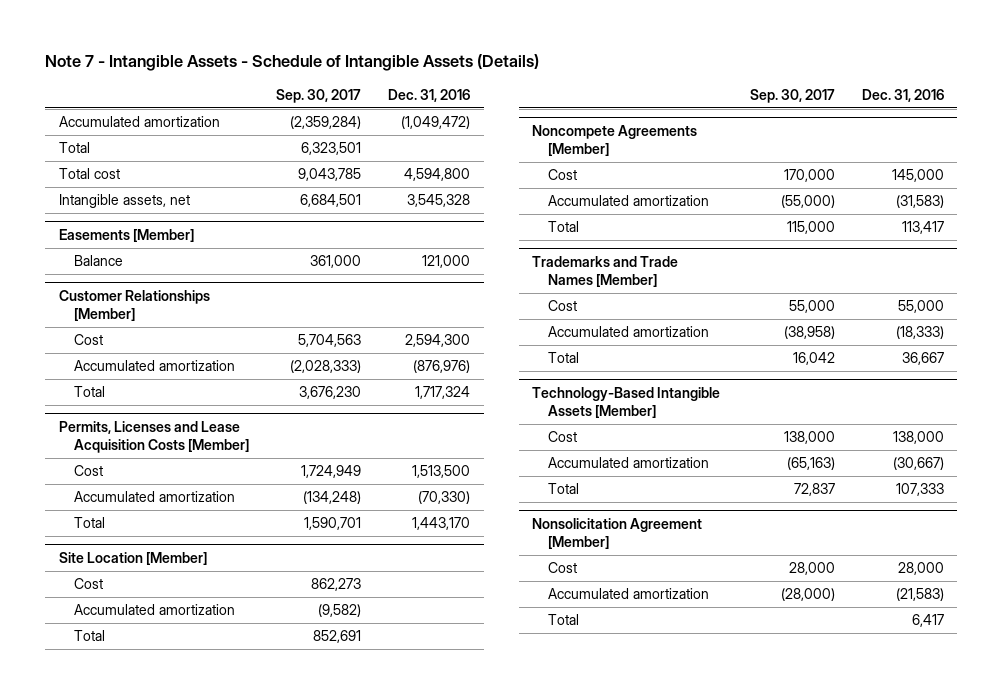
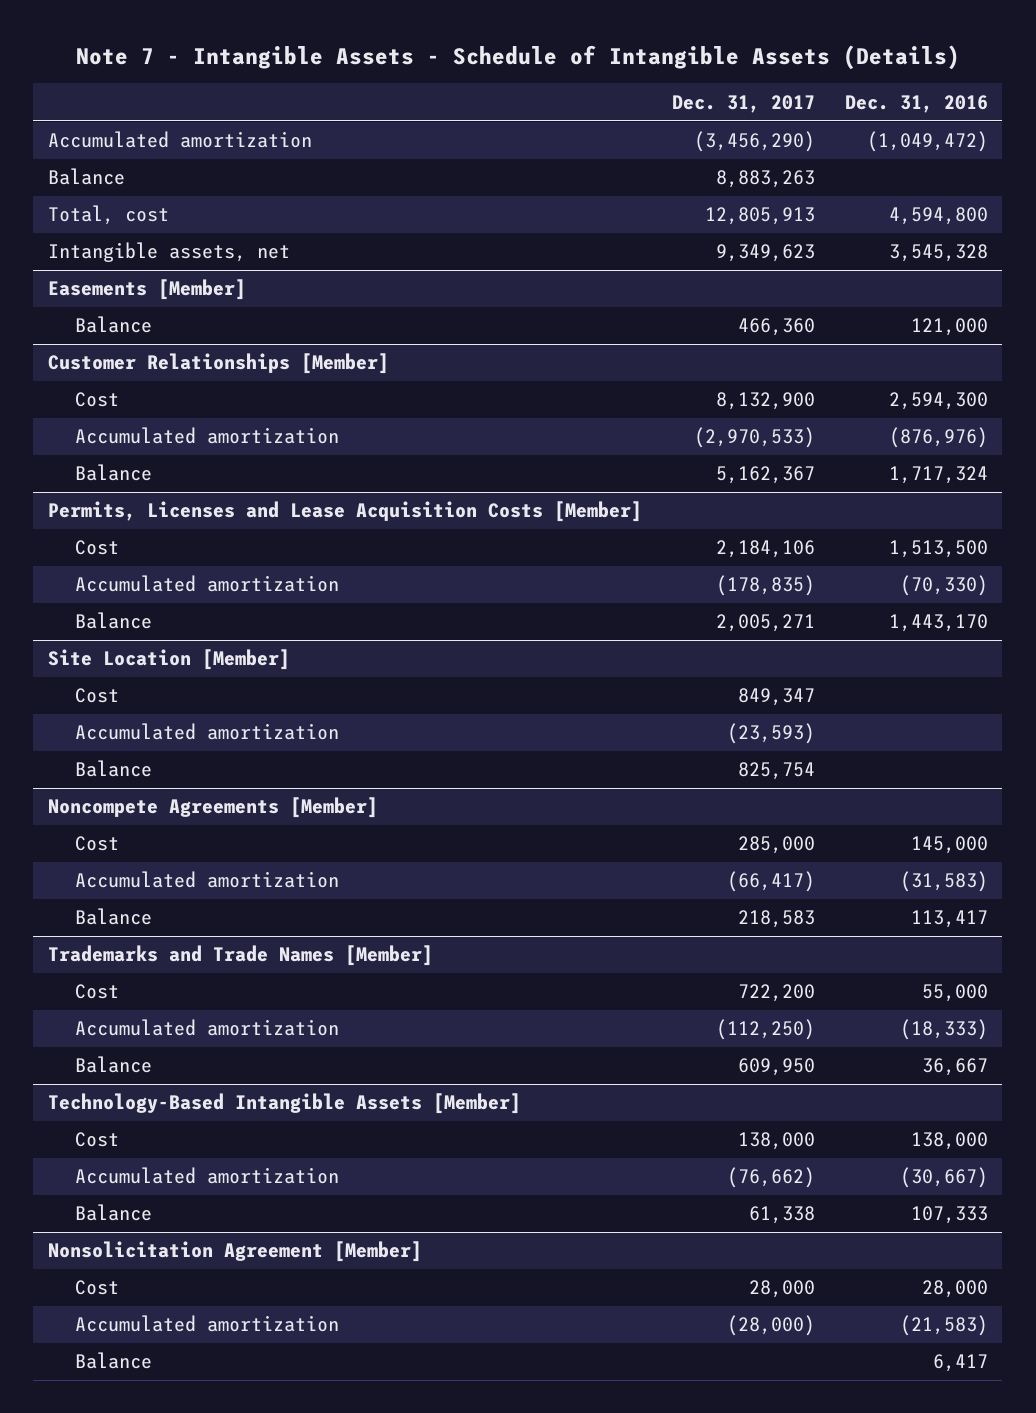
[275,88,361,103] Sep. 30, 2017 -> none
none -> [671,94,815,113] Dec. 31, 2017
[58,142,90,154] Total -> [48,168,126,186] Balance
[58,168,120,180] Total cost -> [48,205,170,226] Total, cost
[73,386,105,398] Total -> [74,464,152,482] Balance
[73,517,105,529] Total -> [74,612,152,630] Balance
[73,630,105,642] Total -> [74,760,152,778] Balance
[547,221,579,233] Total -> [74,908,152,926] Balance
[547,352,579,364] Total -> [74,1056,152,1074] Balance
[547,483,579,495] Total -> [74,1204,152,1222] Balance
[547,614,579,626] Total -> [74,1352,152,1370] Balance

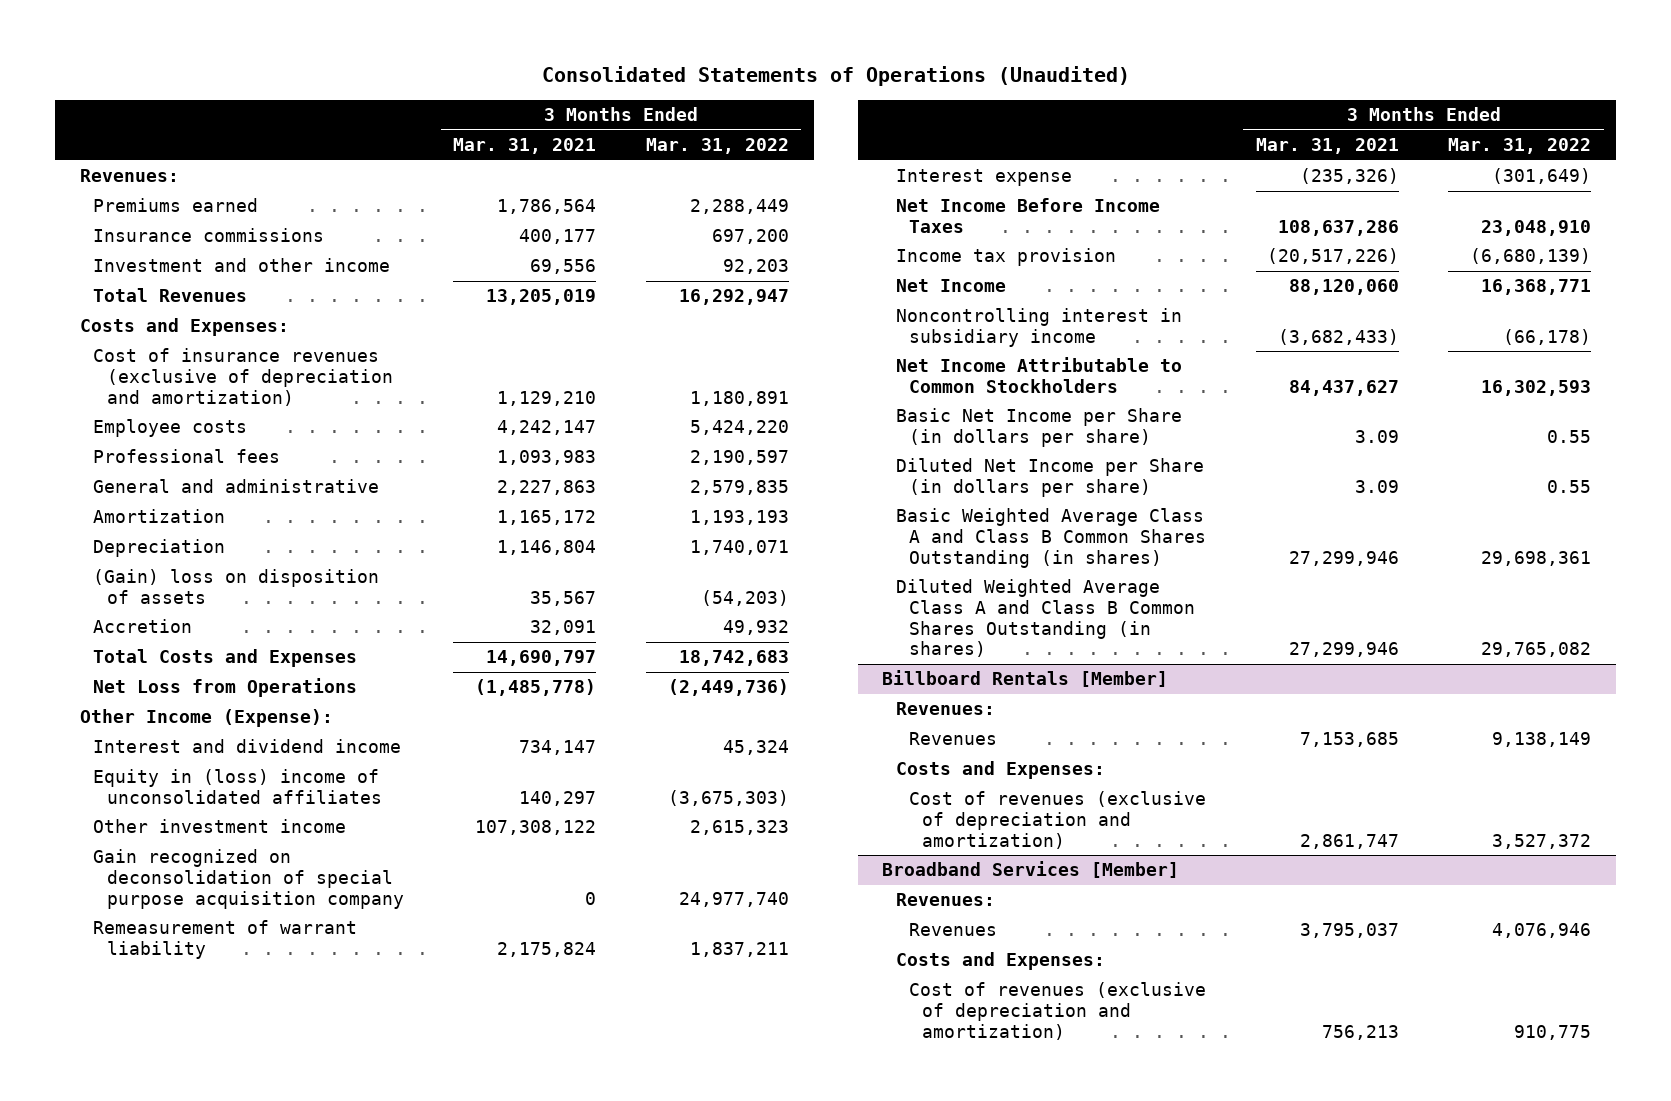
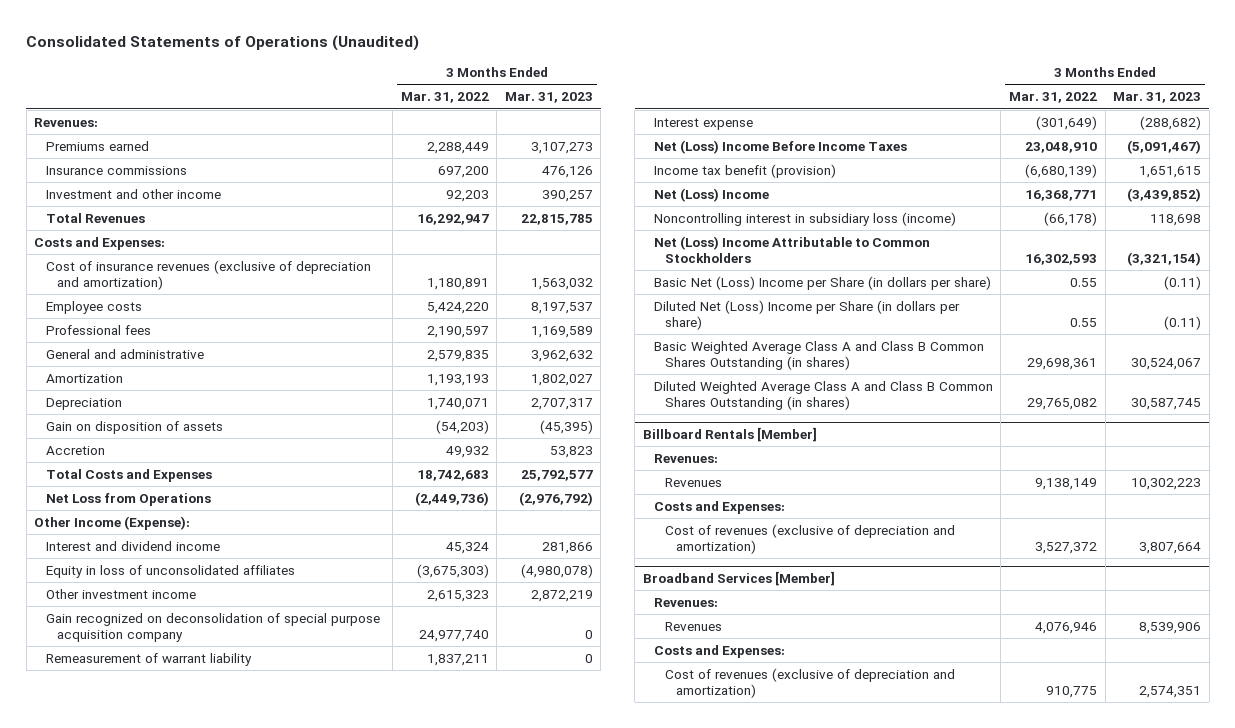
[453,138,597,155] Mar. 31, 2021 -> none
none -> [504,92,593,104] Mar. 31, 2023
[93,569,380,604] (Gain) loss on disposition of assets -> [45,420,223,434] Gain on disposition of assets
[93,769,382,804] Equity in (loss) income of unconsolidated affiliates -> [45,564,295,578] Equity in loss of unconsolidated affiliates
[895,198,1160,233] Net Income Before Income Taxes -> [653,139,907,154] Net (Loss) Income Before Income Taxes
[895,248,1116,267] Income tax provision -> [653,163,836,178] Income tax benefit (provision)
[895,279,1006,293] Net Income -> [653,187,769,202] Net (Loss) Income
[895,308,1182,347] Noncontrolling interest in subsidiary income -> [653,211,956,226] Noncontrolling interest in subsidiary loss (income)
[895,357,1182,393] Net Income Attributable to Common Stockholders -> [653,235,930,264] Net (Loss) Income Attributable to Common Stockholders
[895,408,1182,447] Basic Net Income per Share (in dollars per share) -> [653,275,991,290] Basic Net (Loss) Income per Share (in dollars per share)
[895,458,1204,497] Diluted Net Income per Share (in dollars per share) -> [653,299,960,331] Diluted Net (Loss) Income per Share (in dollars per share)

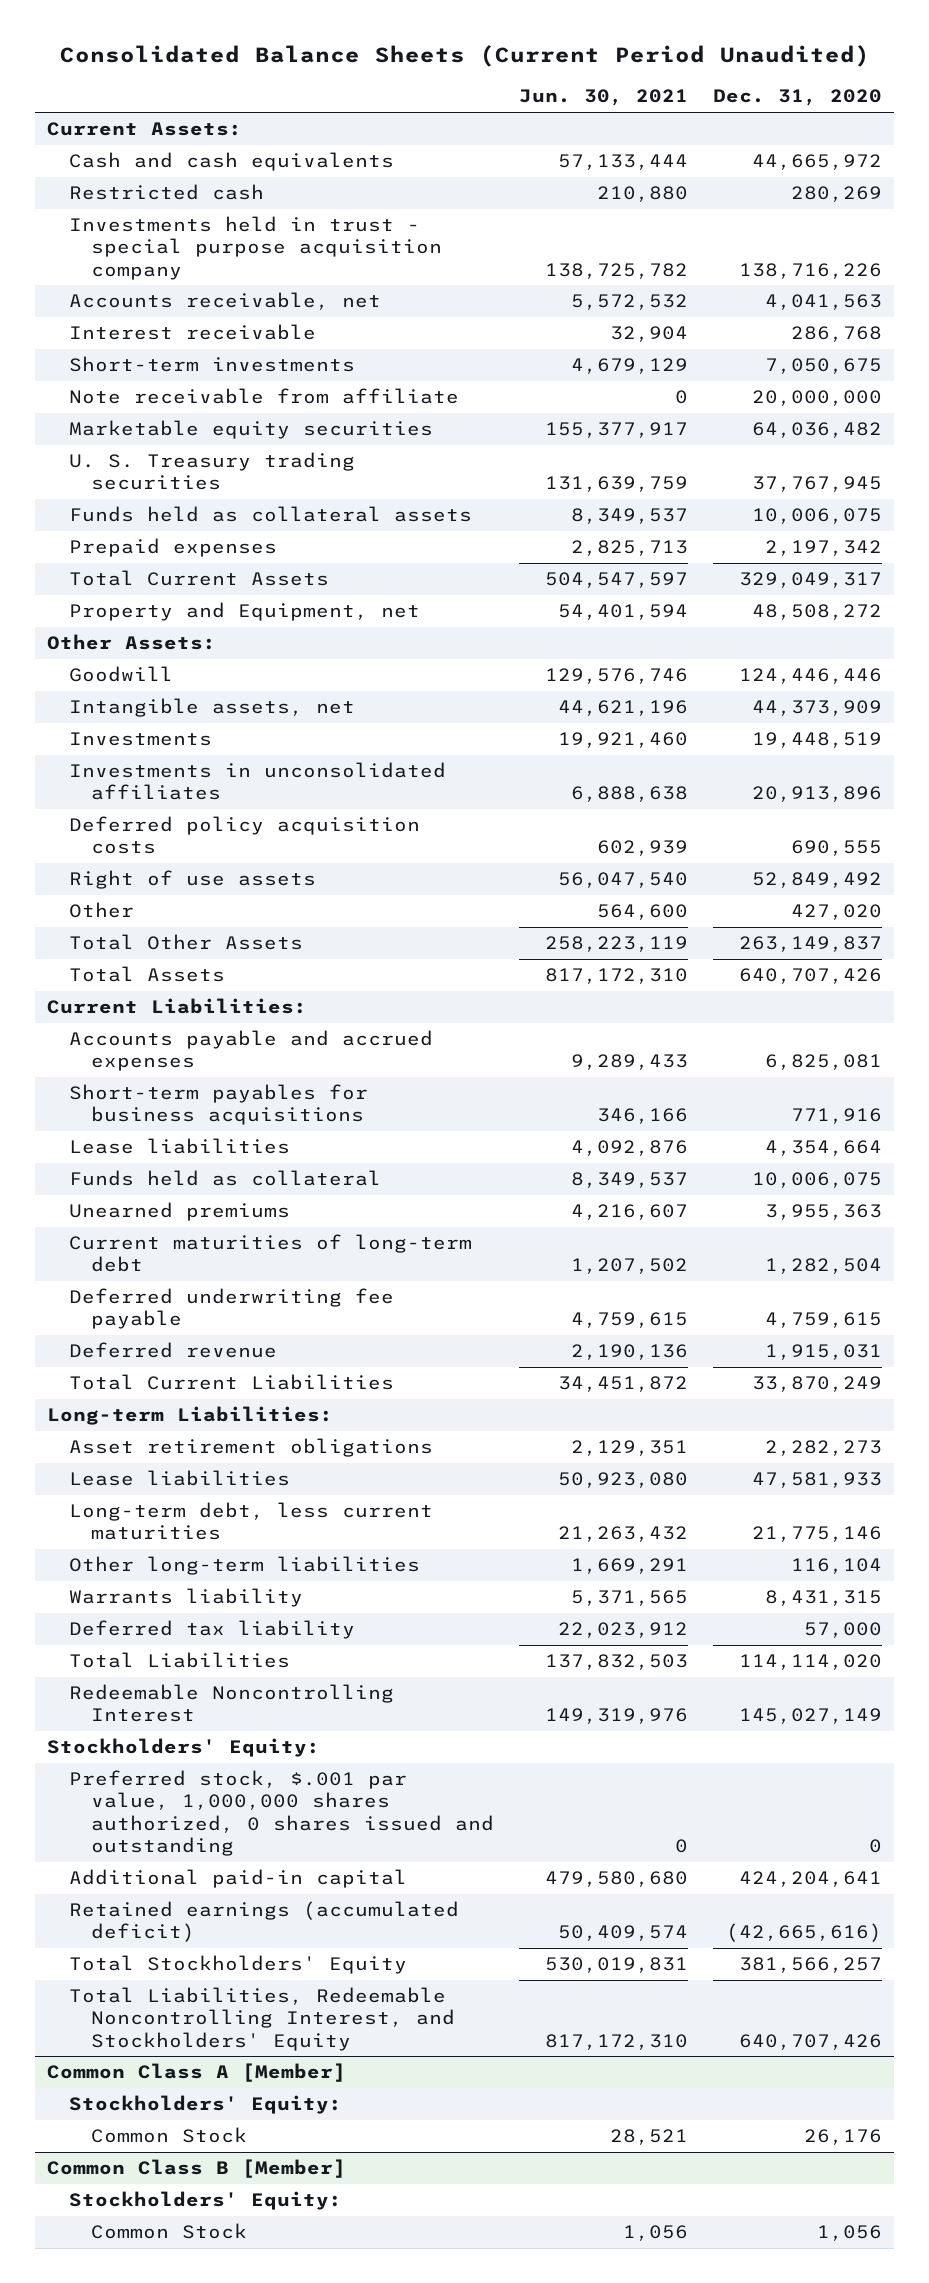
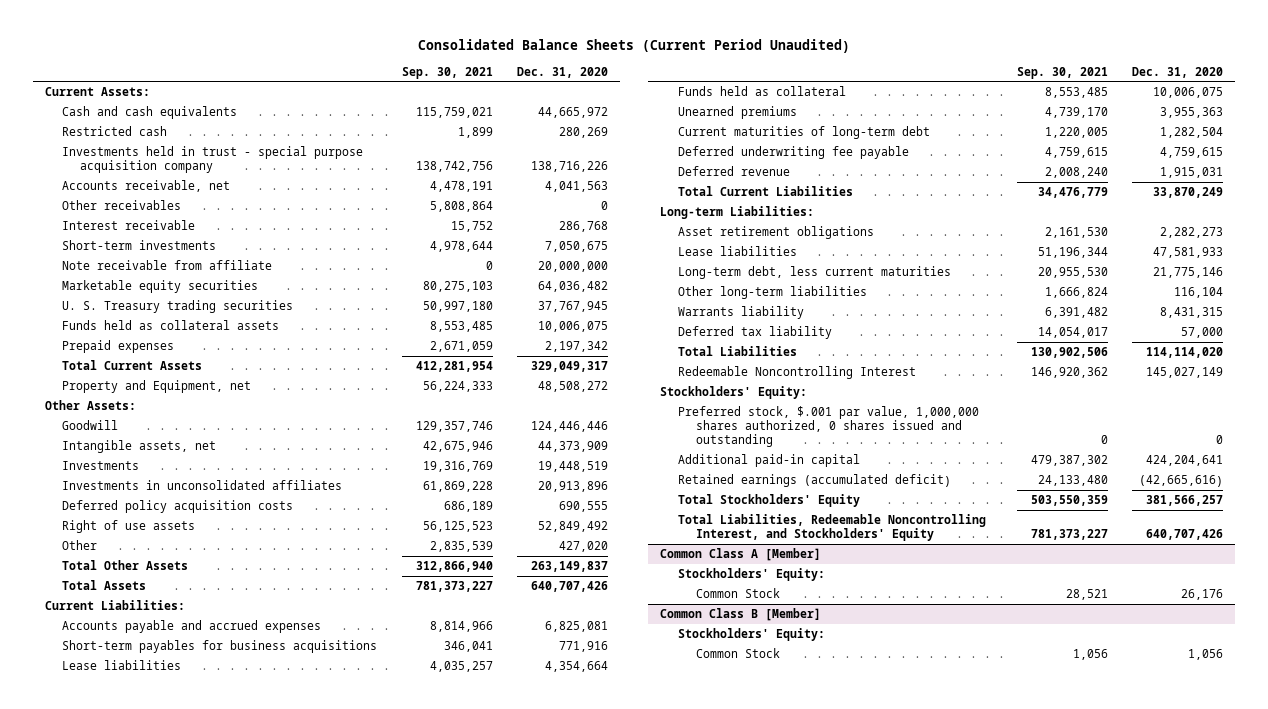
[519,89,689,107] Jun. 30, 2021 -> none
none -> [401,66,493,79] Sep. 30, 2021
none -> [62,199,182,210] Other receivables

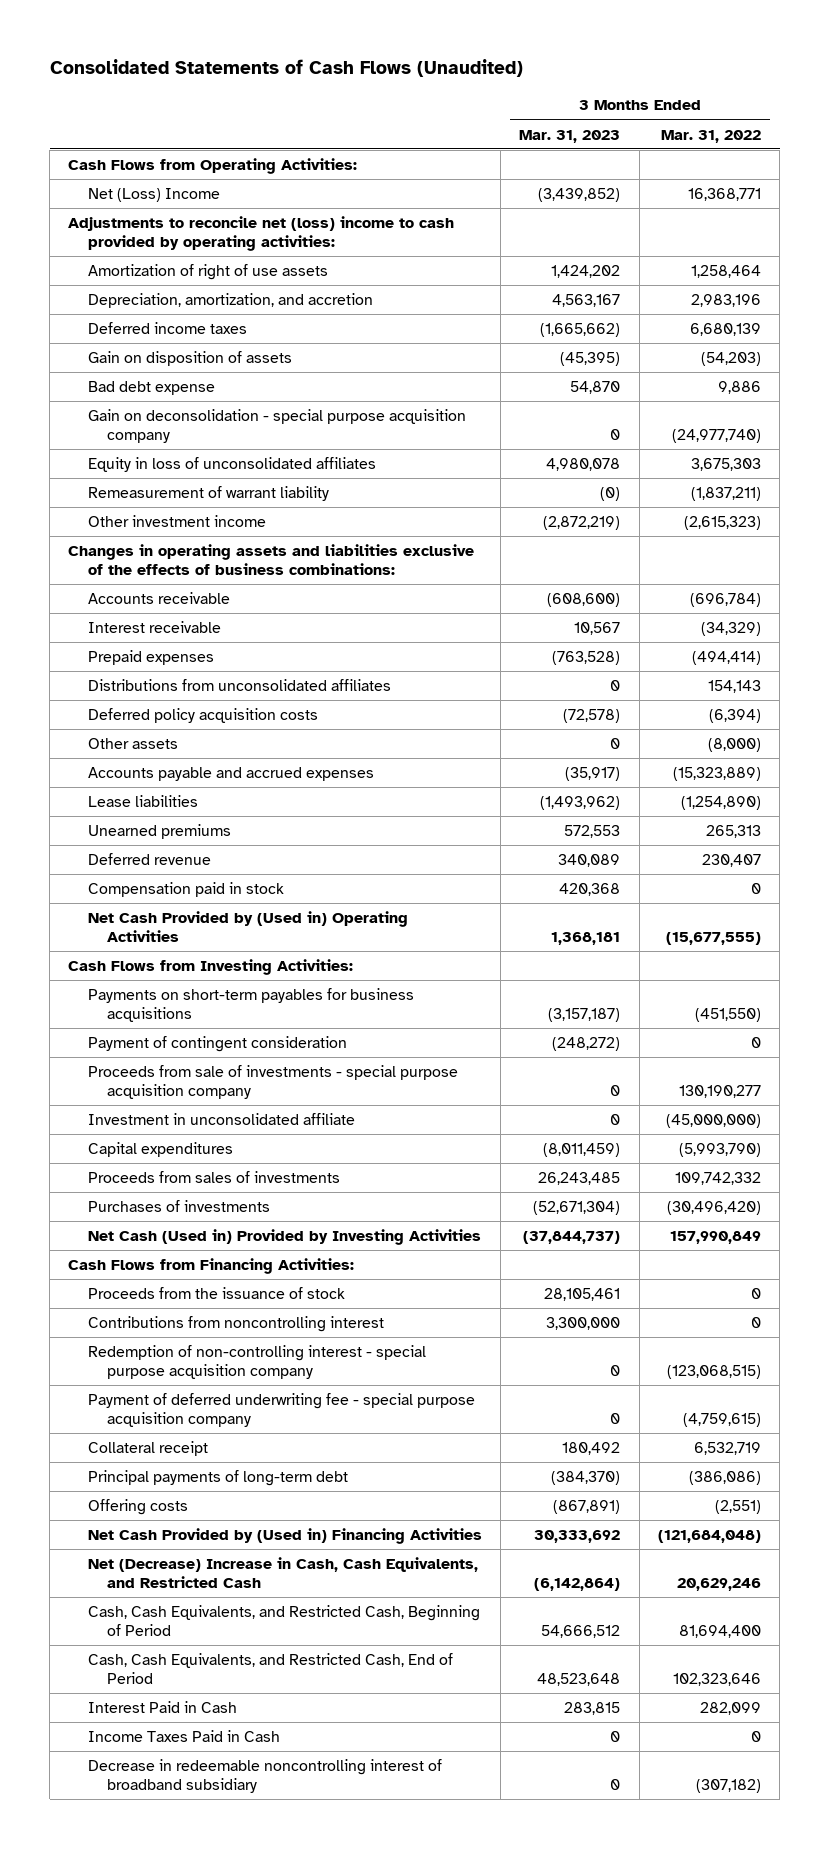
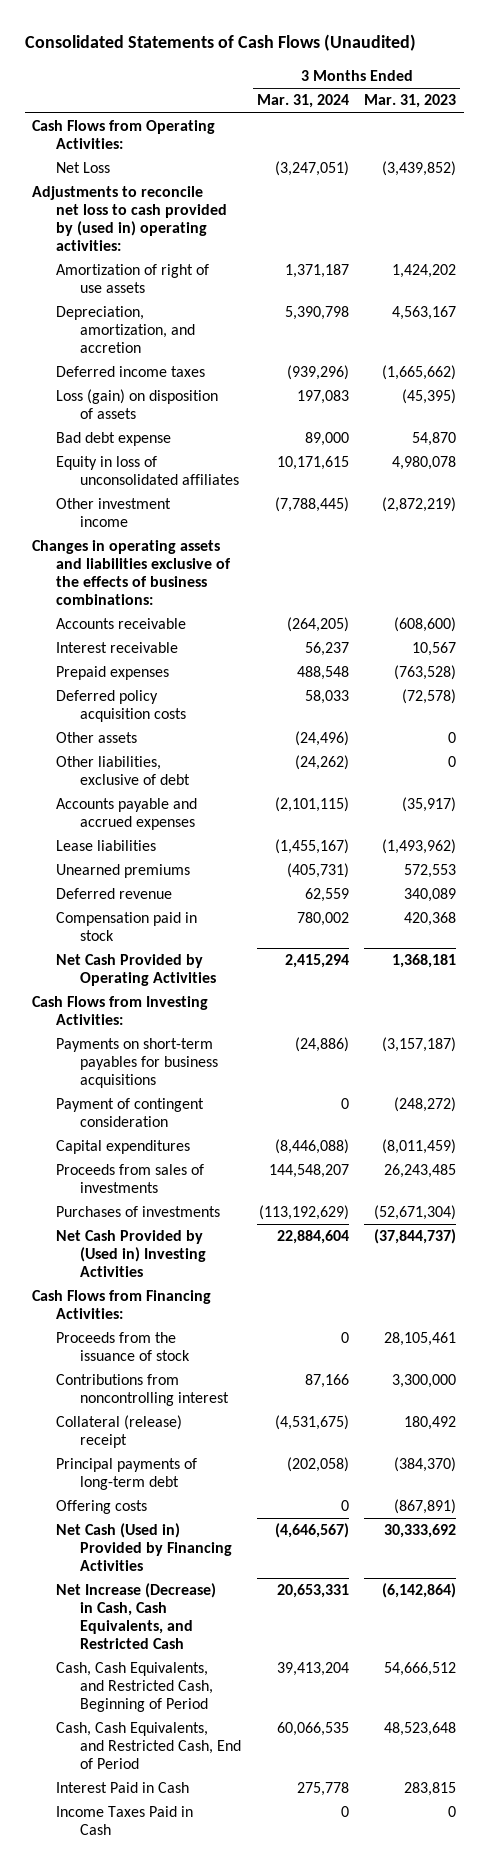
[660,129,761,143] Mar. 31, 2022 -> none
none -> [256,94,349,109] Mar. 31, 2024
[87,187,220,202] Net (Loss) Income -> [56,162,111,174] Net Loss
[68,215,455,252] Adjustments to reconcile net (loss) income to cash provided by operating activities: -> [32,186,228,252] Adjustments to reconcile net loss to cash provided by (used in) operating activities:
[87,350,292,366] Gain on disposition of assets -> [56,389,219,420] Loss (gain) on disposition of assets
[87,408,466,444] Gain on deconsolidation - special purpose acquisition company -> none
[87,485,329,501] Remeasurement of warrant liability -> none
[87,678,391,691] Distributions from unconsolidated affiliates -> none
none -> [56,756,191,786] Other liabilities, exclusive of debt
[87,910,408,943] Net Cash Provided by (Used in) Operating Activities -> [56,954,217,987] Net Cash Provided by Operating Activities
[87,1064,458,1100] Proceeds from sale of investments - special purpose acquisition company -> none
[87,1112,355,1125] Investment in unconsolidated affiliate -> none
[87,1228,481,1245] Net Cash (Used in) Provided by Investing Activities -> [56,1230,207,1278] Net Cash Provided by (Used in) Investing Activities
[87,1344,426,1380] Redemption of non-controlling interest - special purpose acquisition company -> none
[87,1392,475,1428] Payment of deferred underwriting fee - special purpose acquisition company -> none
[87,1440,208,1456] Collateral receipt -> [56,1415,183,1449] Collateral (release) receipt
[87,1527,482,1544] Net Cash Provided by (Used in) Financing Activities -> [56,1523,233,1572] Net Cash (Used in) Provided by Financing Activities
[87,1556,478,1589] Net (Decrease) Increase in Cash, Cash Equivalents, and Restricted Cash -> [56,1583,217,1650] Net Increase (Decrease) in Cash, Cash Equivalents, and Restricted Cash
[87,1758,442,1794] Decrease in redeemable noncontrolling interest of broadband subsidiary -> none

